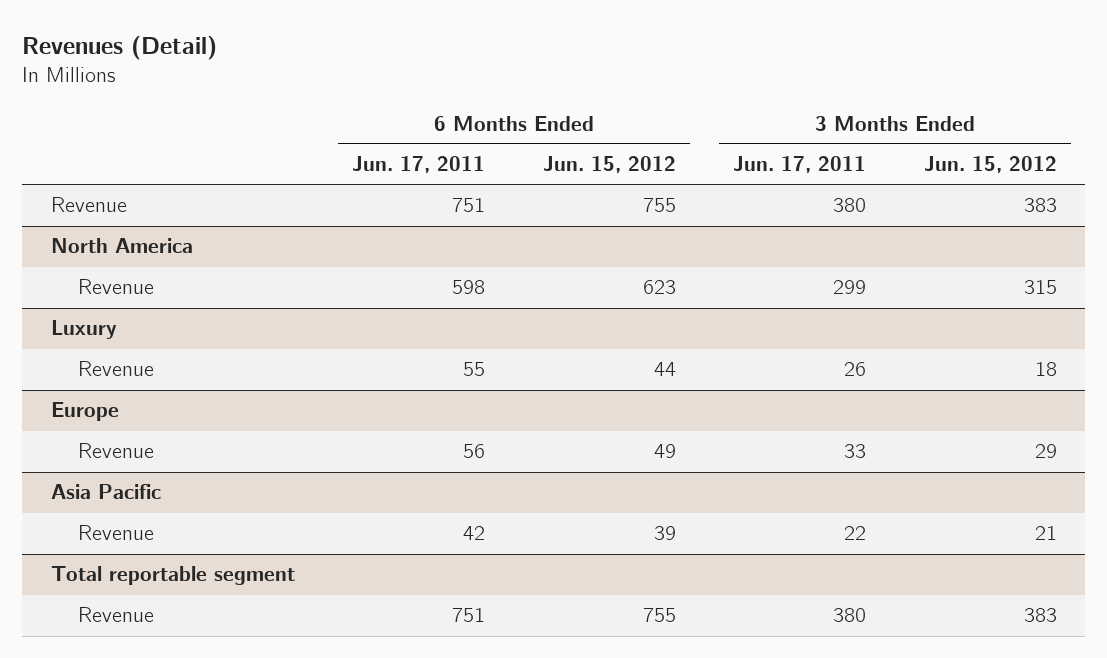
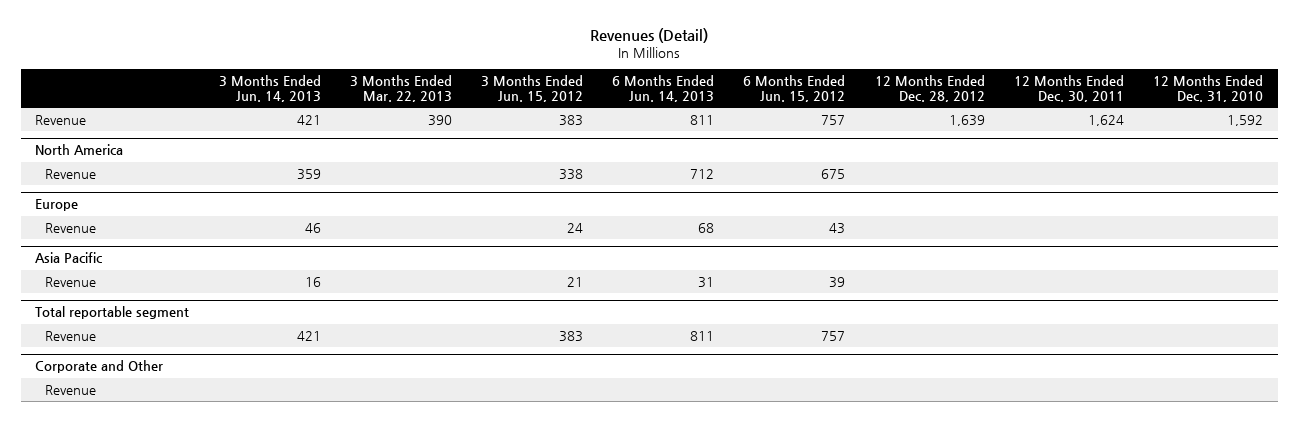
[352,156,486,174] Jun. 17, 2011 -> none
[733,156,867,174] Jun. 17, 2011 -> none
none -> [218,75,321,103] 3 Months Ended Jun. 14, 2013
none -> [349,75,452,103] 3 Months Ended Mar. 22, 2013
none -> [612,75,715,103] 6 Months Ended Jun. 14, 2013
none -> [874,75,985,103] 12 Months Ended Dec. 28, 2012
none -> [1013,75,1124,103] 12 Months Ended Dec. 30, 2011
none -> [1153,75,1264,103] 12 Months Ended Dec. 31, 2010
[642,198,676,213] 755 -> [821,114,846,125] 757
[50,320,117,340] Luxury -> none
[77,361,154,377] Revenue -> none
[642,280,676,295] 623 -> [821,168,846,179] 675
[1023,280,1057,295] 315 -> [558,168,583,180] 338
[653,444,676,459] 49 -> [829,222,846,234] 43
[1034,444,1057,459] 29 -> [566,222,583,233] 24
[642,608,676,623] 755 -> [821,330,846,341] 757
none -> [35,360,164,374] Corporate and Other
none -> [45,384,97,395] Revenue

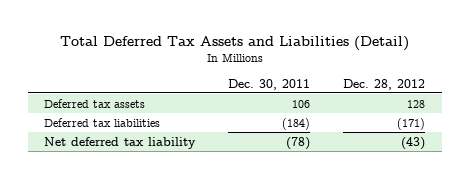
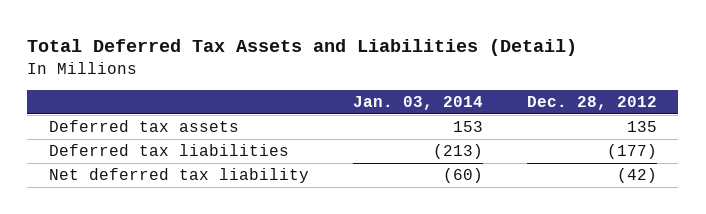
[228,78,311,90] Dec. 30, 2011 -> none
none -> [352,96,483,111] Jan. 03, 2014
[407,99,426,108] 128 -> [626,121,657,133] 135
[397,117,426,130] (171) -> [606,144,657,160] (177)
[401,136,426,150] (43) -> [616,168,657,184] (42)

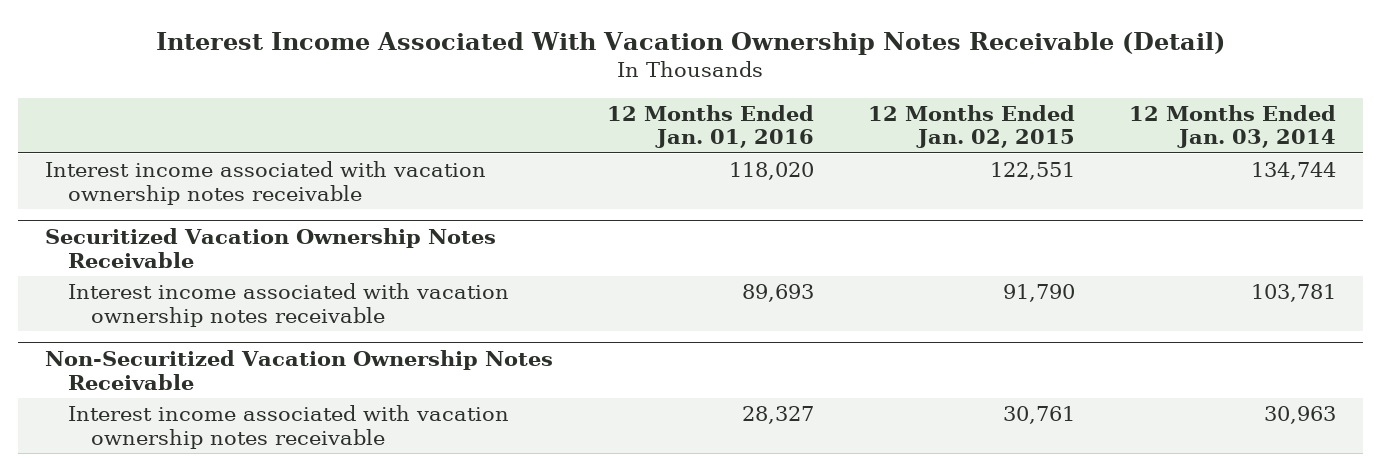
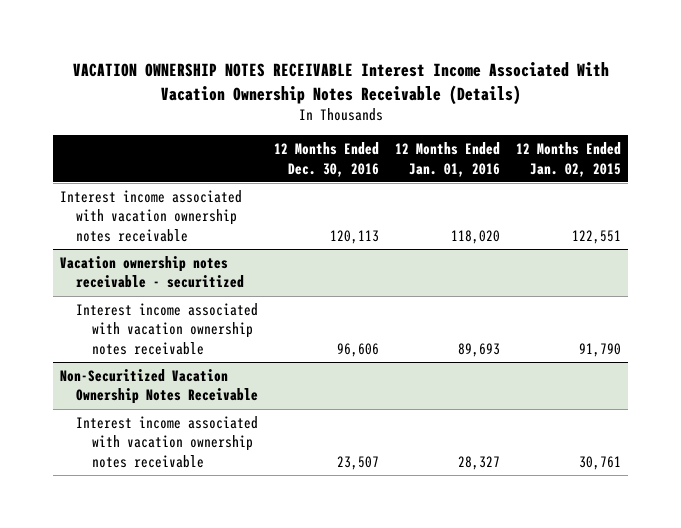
[156,31,1226,55] Interest Income Associated With Vacation Ownership Notes Receivable (Detail) -> [72,62,609,105] VACATION OWNERSHIP NOTES RECEIVABLE Interest Income Associated With Vacation Ownership Notes Receivable (Details)
[1128,104,1336,149] 12 Months Ended Jan. 03, 2014 -> none
none -> [274,142,380,177] 12 Months Ended Dec. 30, 2016
[44,227,496,268] Securitized Vacation Ownership Notes Receivable -> [60,256,245,289] Vacation ownership notes receivable - securitized

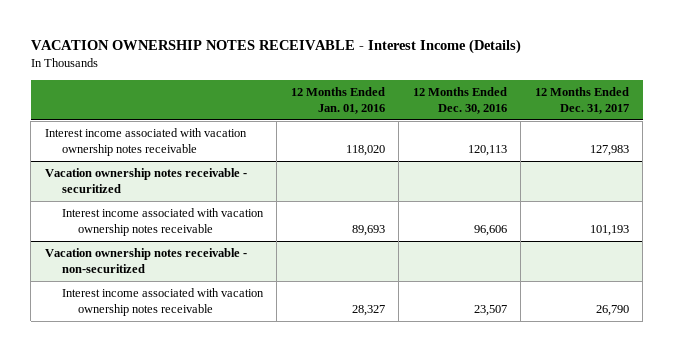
[72,62,609,105] VACATION OWNERSHIP NOTES RECEIVABLE Interest Income Associated With Vacation Ownership Notes Receivable (Details) -> [30,39,521,55] VACATION OWNERSHIP NOTES RECEIVABLE - Interest Income (Details)
[515,142,621,177] 12 Months Ended Jan. 02, 2015 -> none
none -> [534,87,629,114] 12 Months Ended Dec. 31, 2017
[60,369,259,405] Non-Securitized Vacation Ownership Notes Receivable -> [44,248,247,273] Vacation ownership notes receivable - non-securitized

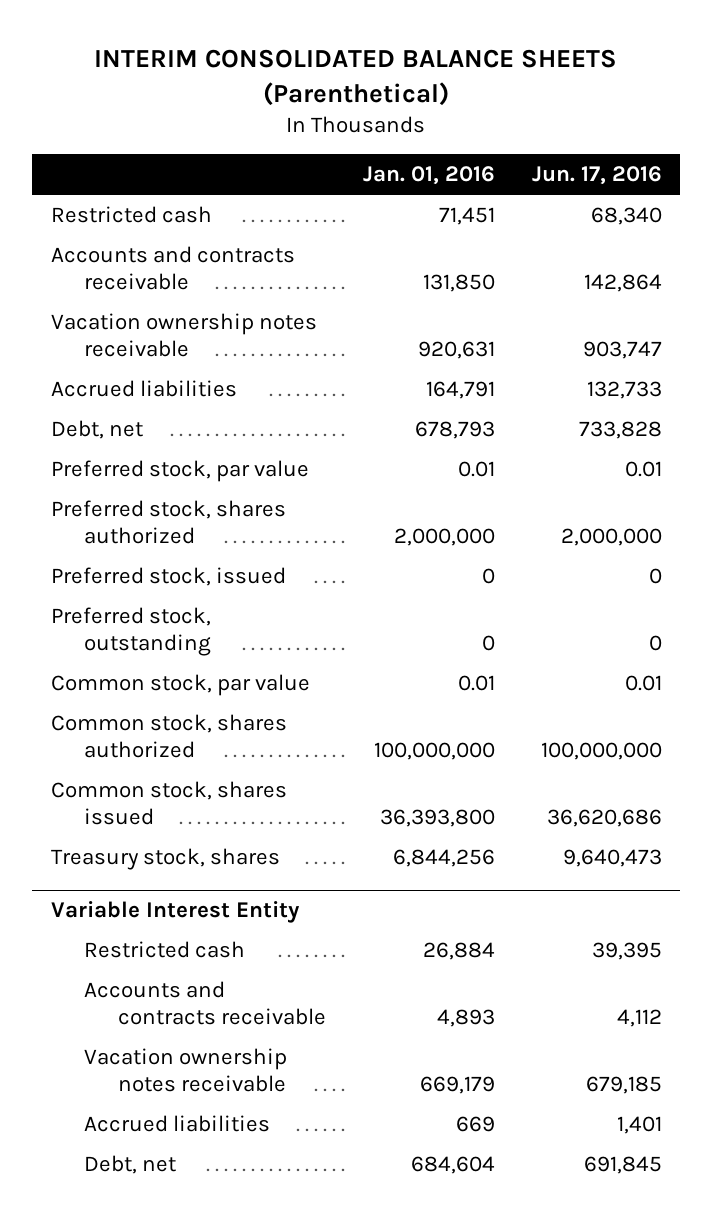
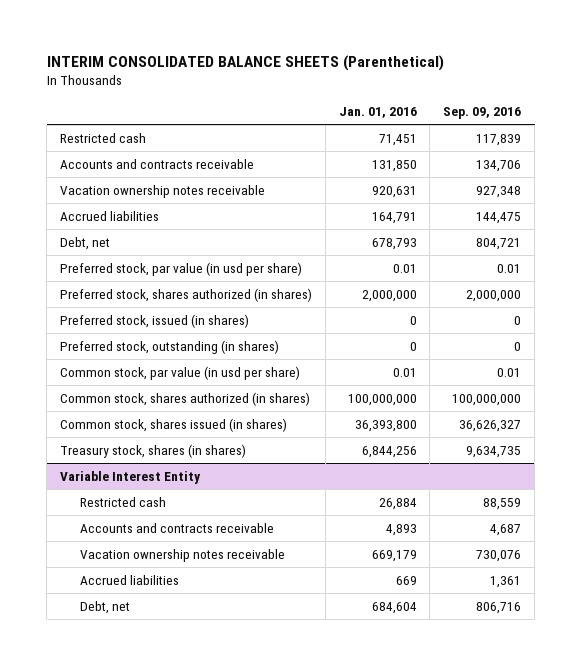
[531,166,662,186] Jun. 17, 2016 -> none
none -> [443,107,522,120] Sep. 09, 2016
[50,460,309,483] Preferred stock, par value -> [59,261,302,276] Preferred stock, par value (in usd per share)
[50,500,286,544] Preferred stock, shares authorized -> [59,287,312,302] Preferred stock, shares authorized (in shares)
[50,567,286,587] Preferred stock, issued -> [59,313,249,328] Preferred stock, issued (in shares)
[50,607,212,656] Preferred stock, outstanding -> [59,339,279,354] Preferred stock, outstanding (in shares)
[50,674,310,697] Common stock, par value -> [59,365,300,380] Common stock, par value (in usd per share)
[50,714,287,758] Common stock, shares authorized -> [59,391,310,406] Common stock, shares authorized (in shares)
[50,781,287,825] Common stock, shares issued -> [59,417,287,432] Common stock, shares issued (in shares)
[50,848,280,871] Treasury stock, shares -> [59,443,246,458] Treasury stock, shares (in shares)

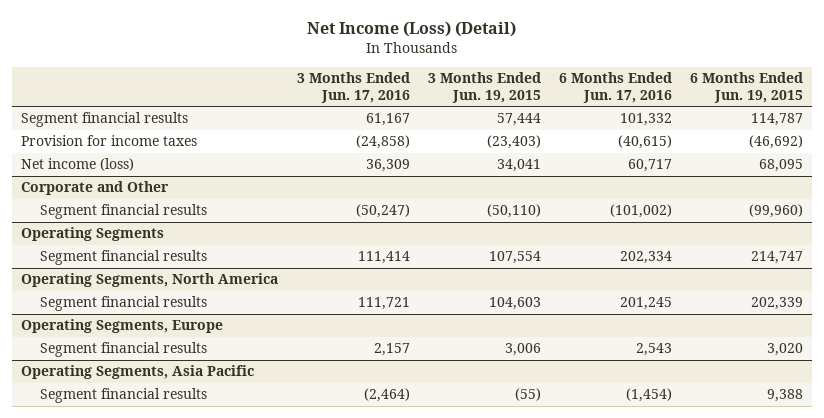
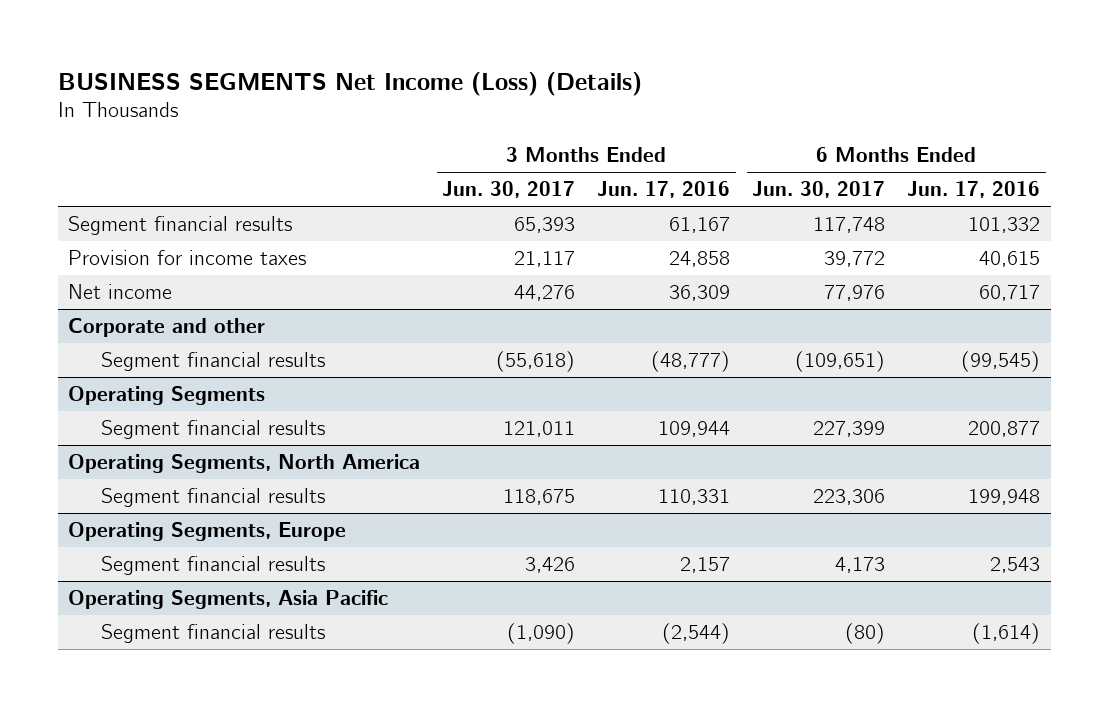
[307,21,517,38] Net Income (Loss) (Detail) -> [57,71,642,96] BUSINESS SEGMENTS Net Income (Loss) (Details)
[427,72,541,104] 3 Months Ended Jun. 19, 2015 -> none
[689,72,803,104] 6 Months Ended Jun. 19, 2015 -> none
none -> [442,181,576,199] Jun. 30, 2017
none -> [752,181,886,199] Jun. 30, 2017
[355,135,410,150] (24,858) -> [669,251,731,268] 24,858
[617,135,672,150] (40,615) -> [979,251,1041,268] 40,615
[21,158,135,172] Net income (loss) -> [68,284,173,300] Net income
[21,181,170,196] Corporate and Other -> [68,318,266,338] Corporate and other
[355,204,410,219] (50,247) -> [651,351,731,373] (48,777)
[609,204,672,219] (101,002) -> [961,351,1041,373] (99,545)
[357,251,410,265] 111,414 -> [658,421,731,438] 109,944
[619,251,672,265] 202,334 -> [968,421,1041,438] 200,877
[357,297,410,311] 111,721 -> [658,489,731,506] 110,331
[619,297,672,311] 201,245 -> [968,489,1041,506] 199,948
[363,388,410,403] (2,464) -> [662,623,731,645] (2,544)
[625,388,672,403] (1,454) -> [972,623,1041,645] (1,614)

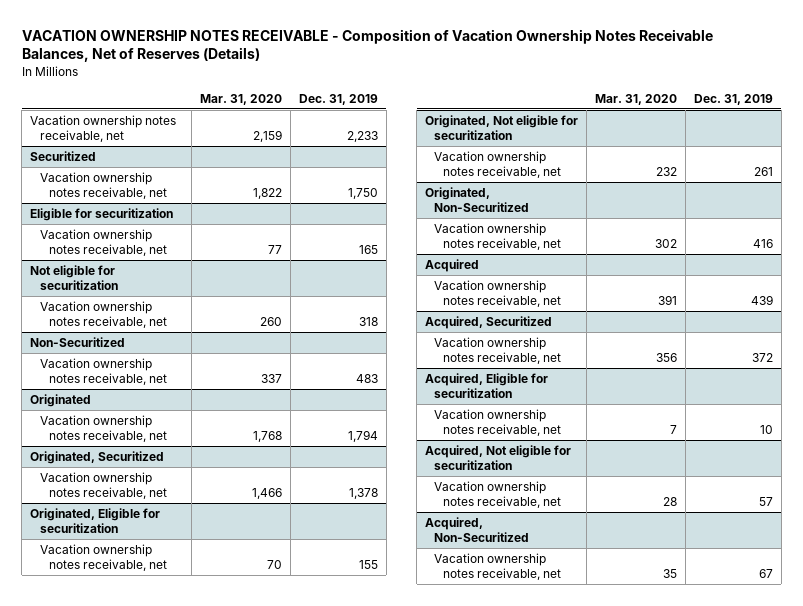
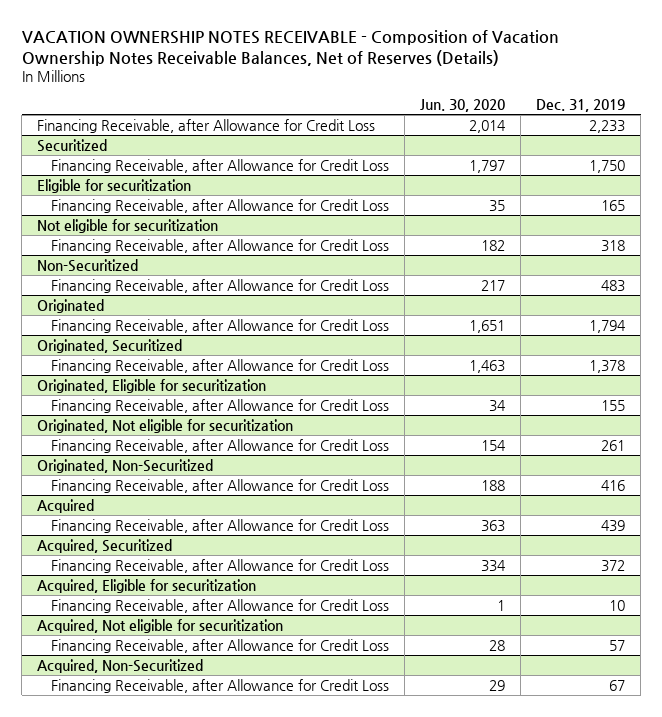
[200,93,283,105] Mar. 31, 2020 -> none
none -> [420,99,506,113] Jun. 30, 2020
[30,115,177,142] Vacation ownership notes receivable, net -> [37,118,376,133] Financing Receivable, after Allowance for Credit Loss
[39,172,167,199] Vacation ownership notes receivable, net -> [50,158,389,173] Financing Receivable, after Allowance for Credit Loss
[39,229,167,256] Vacation ownership notes receivable, net -> [50,198,389,213] Financing Receivable, after Allowance for Credit Loss
[39,301,167,328] Vacation ownership notes receivable, net -> [50,238,389,253] Financing Receivable, after Allowance for Credit Loss
[39,358,167,385] Vacation ownership notes receivable, net -> [50,278,389,293] Financing Receivable, after Allowance for Credit Loss
[39,415,167,442] Vacation ownership notes receivable, net -> [50,318,389,333] Financing Receivable, after Allowance for Credit Loss
[39,472,167,499] Vacation ownership notes receivable, net -> [50,358,389,373] Financing Receivable, after Allowance for Credit Loss
[39,544,167,571] Vacation ownership notes receivable, net -> [50,398,389,413] Financing Receivable, after Allowance for Credit Loss
[434,151,562,178] Vacation ownership notes receivable, net -> [50,438,389,453] Financing Receivable, after Allowance for Credit Loss
[434,223,562,250] Vacation ownership notes receivable, net -> [50,478,389,493] Financing Receivable, after Allowance for Credit Loss
[434,280,562,307] Vacation ownership notes receivable, net -> [50,518,389,533] Financing Receivable, after Allowance for Credit Loss
[434,337,562,364] Vacation ownership notes receivable, net -> [50,558,389,573] Financing Receivable, after Allowance for Credit Loss
[434,409,562,436] Vacation ownership notes receivable, net -> [50,598,389,613] Financing Receivable, after Allowance for Credit Loss
[434,481,562,508] Vacation ownership notes receivable, net -> [50,638,389,653] Financing Receivable, after Allowance for Credit Loss
[434,553,562,580] Vacation ownership notes receivable, net -> [50,678,389,693] Financing Receivable, after Allowance for Credit Loss

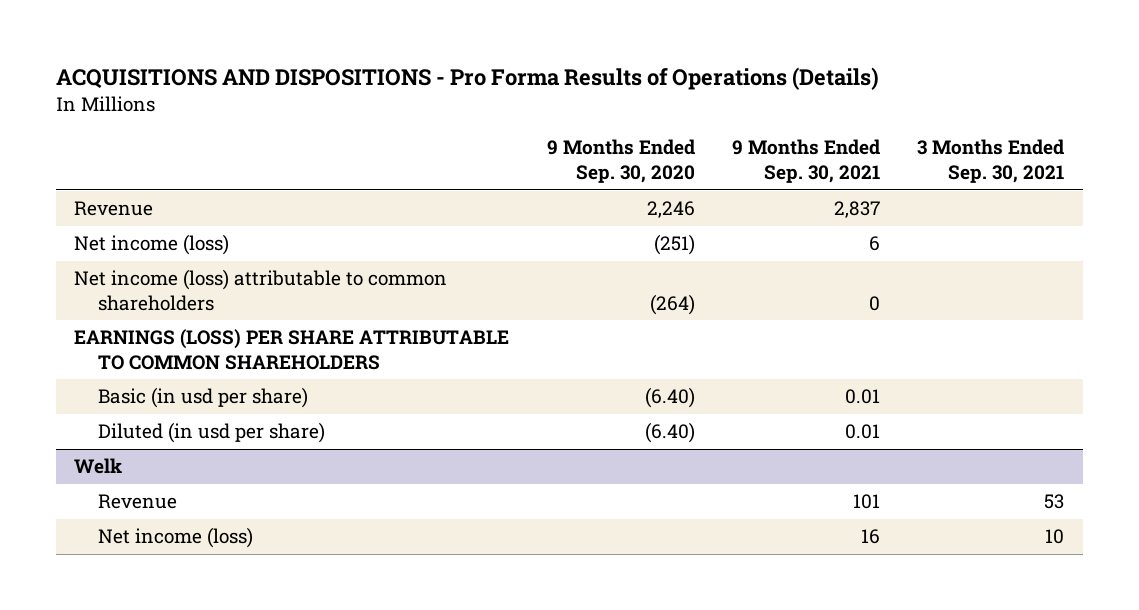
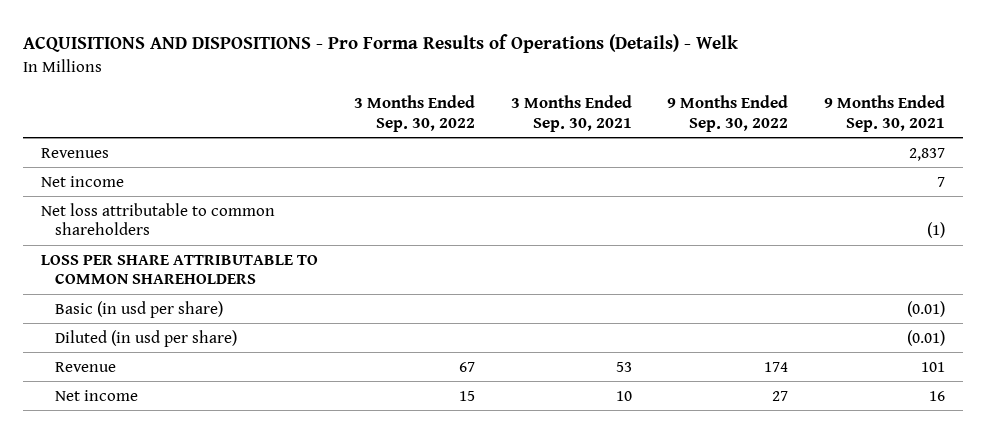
[55,67,879,91] ACQUISITIONS AND DISPOSITIONS - Pro Forma Results of Operations (Details) -> [23,34,739,54] ACQUISITIONS AND DISPOSITIONS - Pro Forma Results of Operations (Details) - Welk
[546,139,695,184] 9 Months Ended Sep. 30, 2020 -> none
none -> [353,94,475,132] 3 Months Ended Sep. 30, 2022
none -> [667,94,789,132] 9 Months Ended Sep. 30, 2022
[74,458,123,475] Welk -> none
[74,201,154,217] Revenue -> [41,147,110,158] Revenues
[74,234,230,256] Net income (loss) -> [41,175,125,187] Net income
[869,236,881,252] 6 -> [936,176,945,187] 7
[74,269,448,311] Net income (loss) attributable to common shareholders -> [41,202,276,236] Net loss attributable to common shareholders
[869,295,881,311] 0 -> [926,222,945,239] (1)
[74,329,510,370] EARNINGS (LOSS) PER SHARE ATTRIBUTABLE TO COMMON SHAREHOLDERS -> [41,254,319,285] LOSS PER SHARE ATTRIBUTABLE TO COMMON SHAREHOLDERS
[845,389,881,405] 0.01 -> [906,300,945,317] (0.01)
[845,424,881,440] 0.01 -> [906,329,945,346] (0.01)
[97,527,253,549] Net income (loss) -> [54,389,138,401] Net income

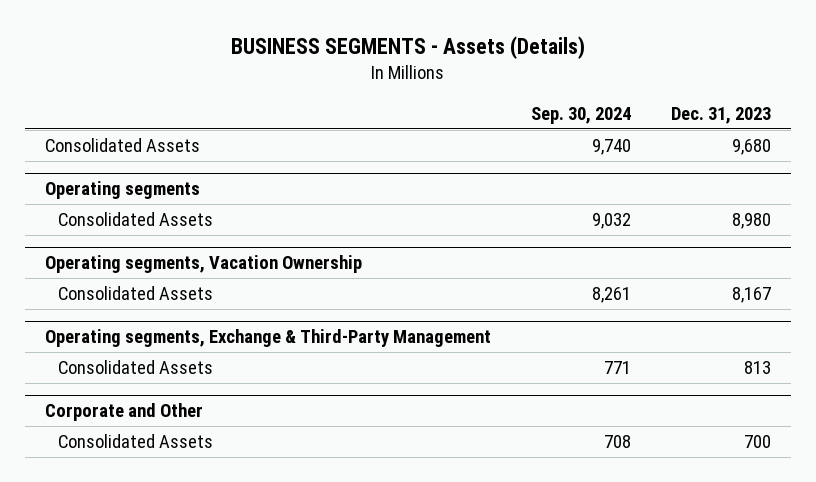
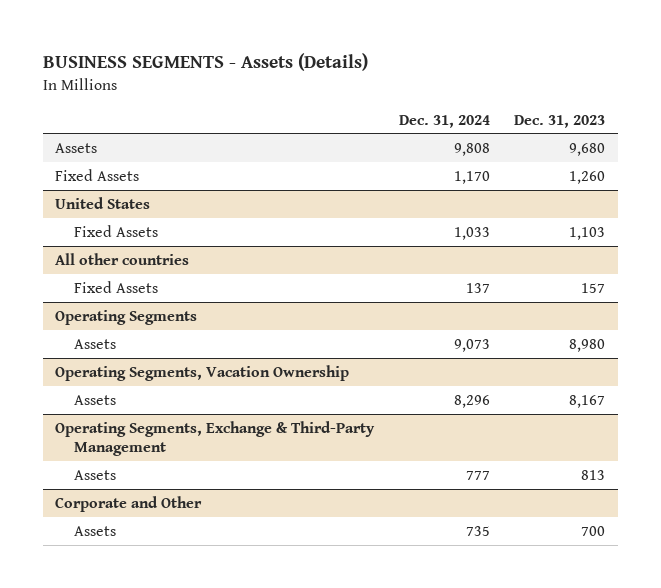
[530,106,631,124] Sep. 30, 2024 -> none
none -> [398,114,490,128] Dec. 31, 2024
[44,138,200,153] Consolidated Assets -> [55,142,98,153] Assets
none -> [55,168,140,181] Fixed Assets
none -> [55,196,151,209] United States
none -> [73,224,158,237] Fixed Assets
none -> [55,252,190,265] All other countries
none -> [73,280,158,293] Fixed Assets
[44,181,200,200] Operating segments -> [55,309,198,325] Operating Segments
[58,212,214,227] Consolidated Assets -> [73,338,116,349] Assets
[44,255,362,274] Operating segments, Vacation Ownership -> [55,364,350,381] Operating Segments, Vacation Ownership
[58,286,214,301] Consolidated Assets -> [73,394,116,405] Assets
[44,329,491,348] Operating segments, Exchange & Third-Party Management -> [55,420,376,456] Operating Segments, Exchange & Third-Party Management
[58,360,214,375] Consolidated Assets -> [73,469,116,480] Assets
[58,434,214,449] Consolidated Assets -> [73,525,116,536] Assets

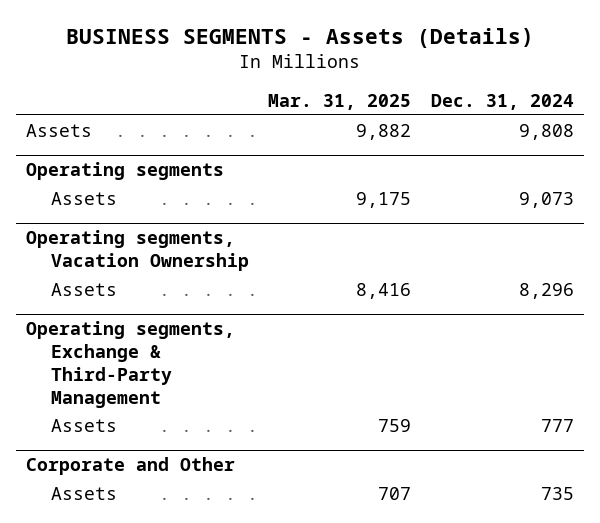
[514,114,606,128] Dec. 31, 2023 -> none
none -> [268,94,412,111] Mar. 31, 2025
[55,168,140,181] Fixed Assets -> none
[55,196,151,209] United States -> none
[73,224,158,237] Fixed Assets -> none
[55,252,190,265] All other countries -> none
[73,280,158,293] Fixed Assets -> none
[55,309,198,325] Operating Segments -> [25,162,224,181] Operating segments
[55,364,350,381] Operating Segments, Vacation Ownership -> [25,230,249,272] Operating segments, Vacation Ownership
[55,420,376,456] Operating Segments, Exchange & Third-Party Management -> [25,321,235,408] Operating segments, Exchange & Third-Party Management

